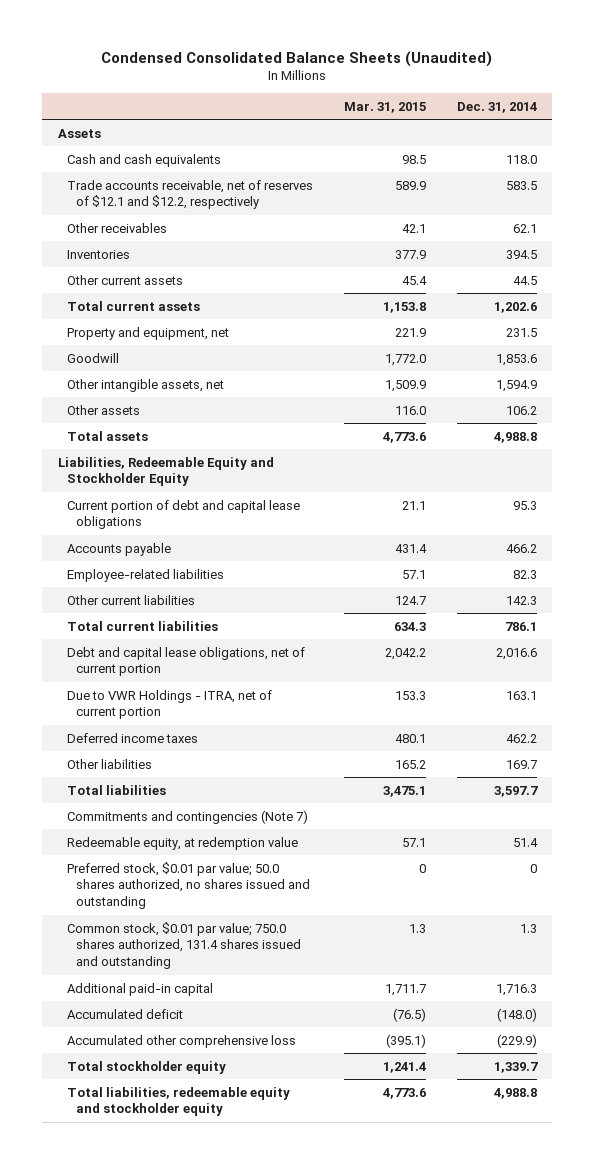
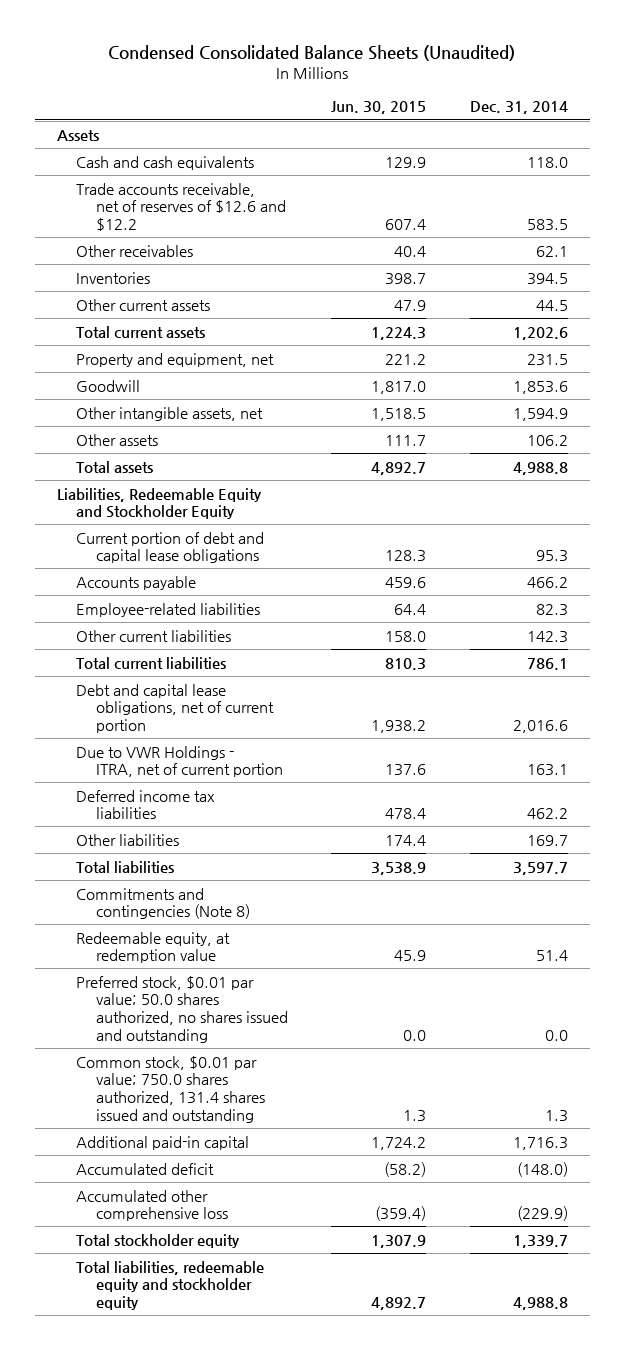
[344,101,427,113] Mar. 31, 2015 -> none
none -> [331,101,427,115] Jun. 30, 2015
[67,179,314,210] Trade accounts receivable, net of reserves of $12.1 and $12.2, respectively -> [76,182,286,231] Trade accounts receivable, net of reserves of $12.6 and $12.2
[67,732,199,743] Deferred income taxes -> [76,789,216,820] Deferred income tax liabilities
[67,809,309,824] Commitments and contingencies (Note 7) -> [76,887,250,920] Commitments and contingencies (Note 8)
[529,863,537,873] 0 -> [544,1029,568,1041] 0.0

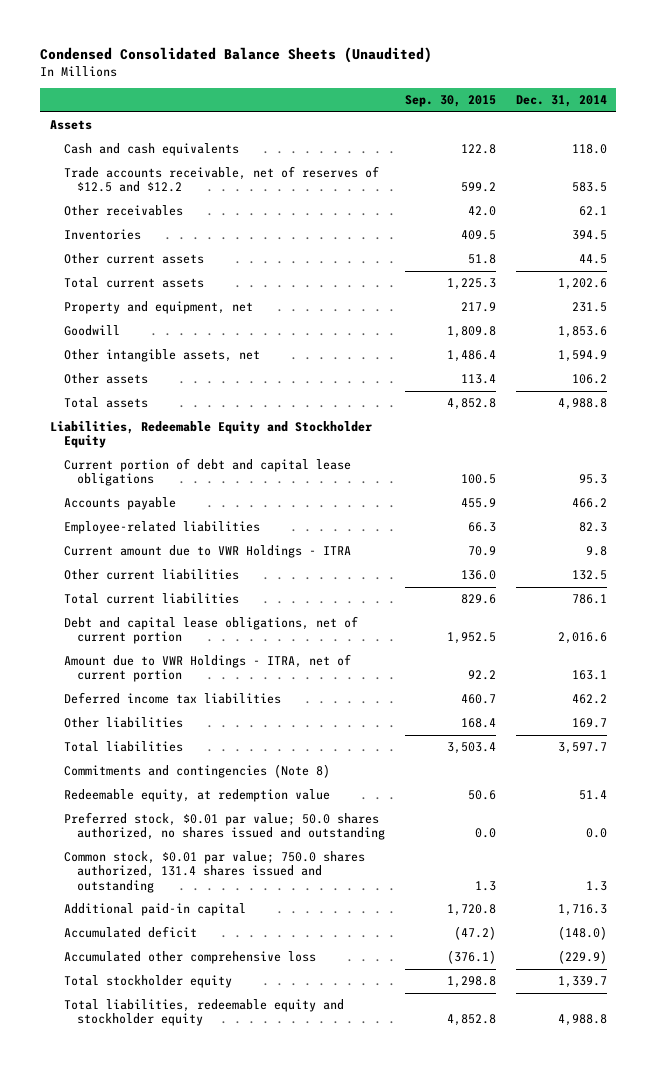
[331,101,427,115] Jun. 30, 2015 -> none
none -> [405,95,497,108] Sep. 30, 2015
[76,182,286,231] Trade accounts receivable, net of reserves of $12.6 and $12.2 -> [63,166,379,193] Trade accounts receivable, net of reserves of $12.5 and $12.2
none -> [63,545,351,559] Current amount due to VWR Holdings - ITRA
[526,630,568,643] 142.3 -> [571,570,607,581] 132.5
[76,745,283,778] Due to VWR Holdings - ITRA, net of current portion -> [63,654,351,683] Amount due to VWR Holdings - ITRA, net of current portion

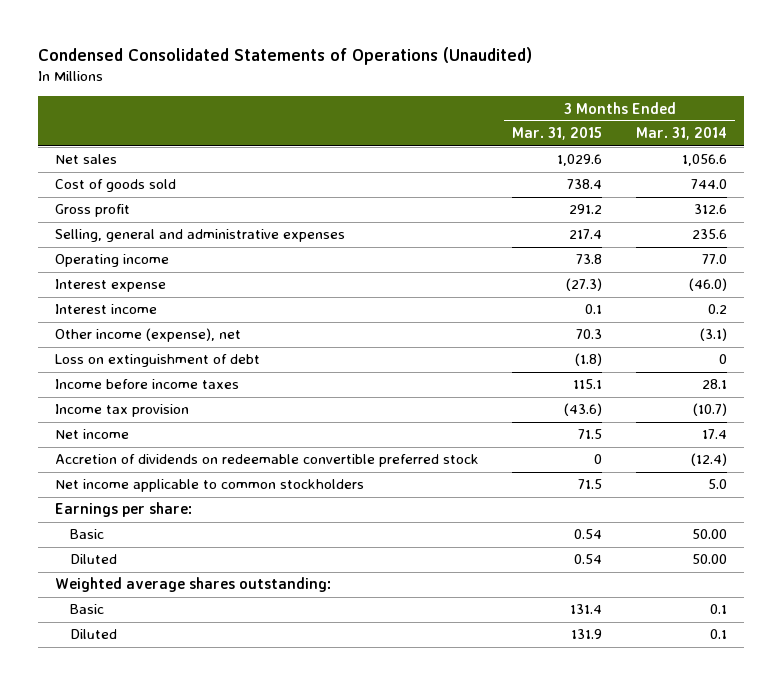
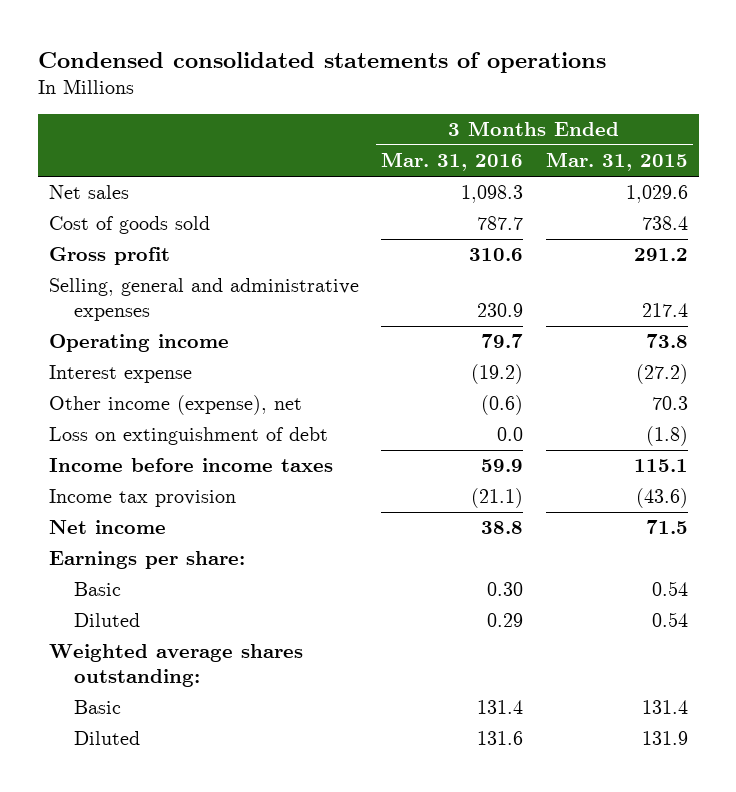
[37,47,532,66] Condensed Consolidated Statements of Operations (Unaudited) -> [37,51,606,73] Condensed consolidated statements of operations
[636,127,728,141] Mar. 31, 2014 -> none
none -> [381,152,524,172] Mar. 31, 2016
[54,304,157,315] Interest income -> none
[566,278,603,292] (27.3) -> [635,364,688,385] (27.2)
[54,454,479,468] Accretion of dividends on redeemable convertible preferred stock -> none
[54,479,364,493] Net income applicable to common stockholders -> none

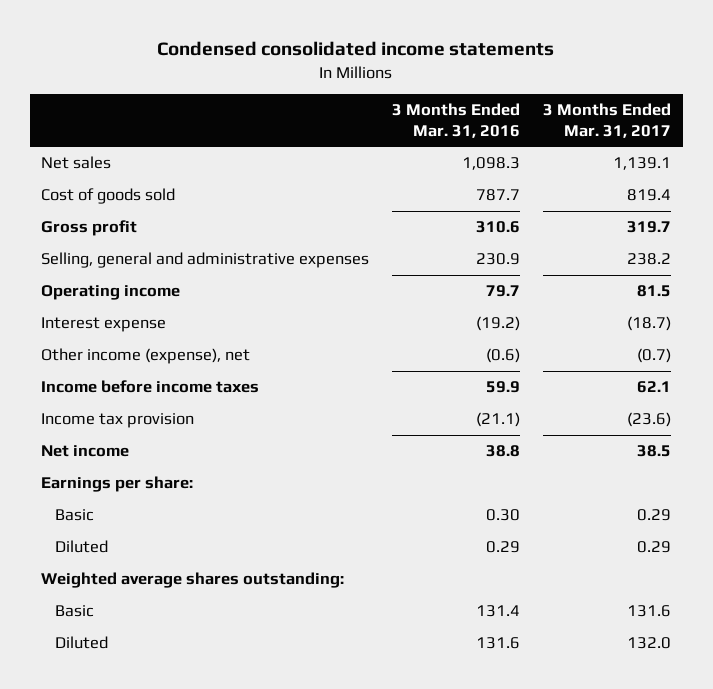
[37,51,606,73] Condensed consolidated statements of operations -> [157,41,555,57] Condensed consolidated income statements
[545,152,688,172] Mar. 31, 2015 -> none
none -> [543,103,672,138] 3 Months Ended Mar. 31, 2017
[48,427,328,446] Loss on extinguishment of debt -> none

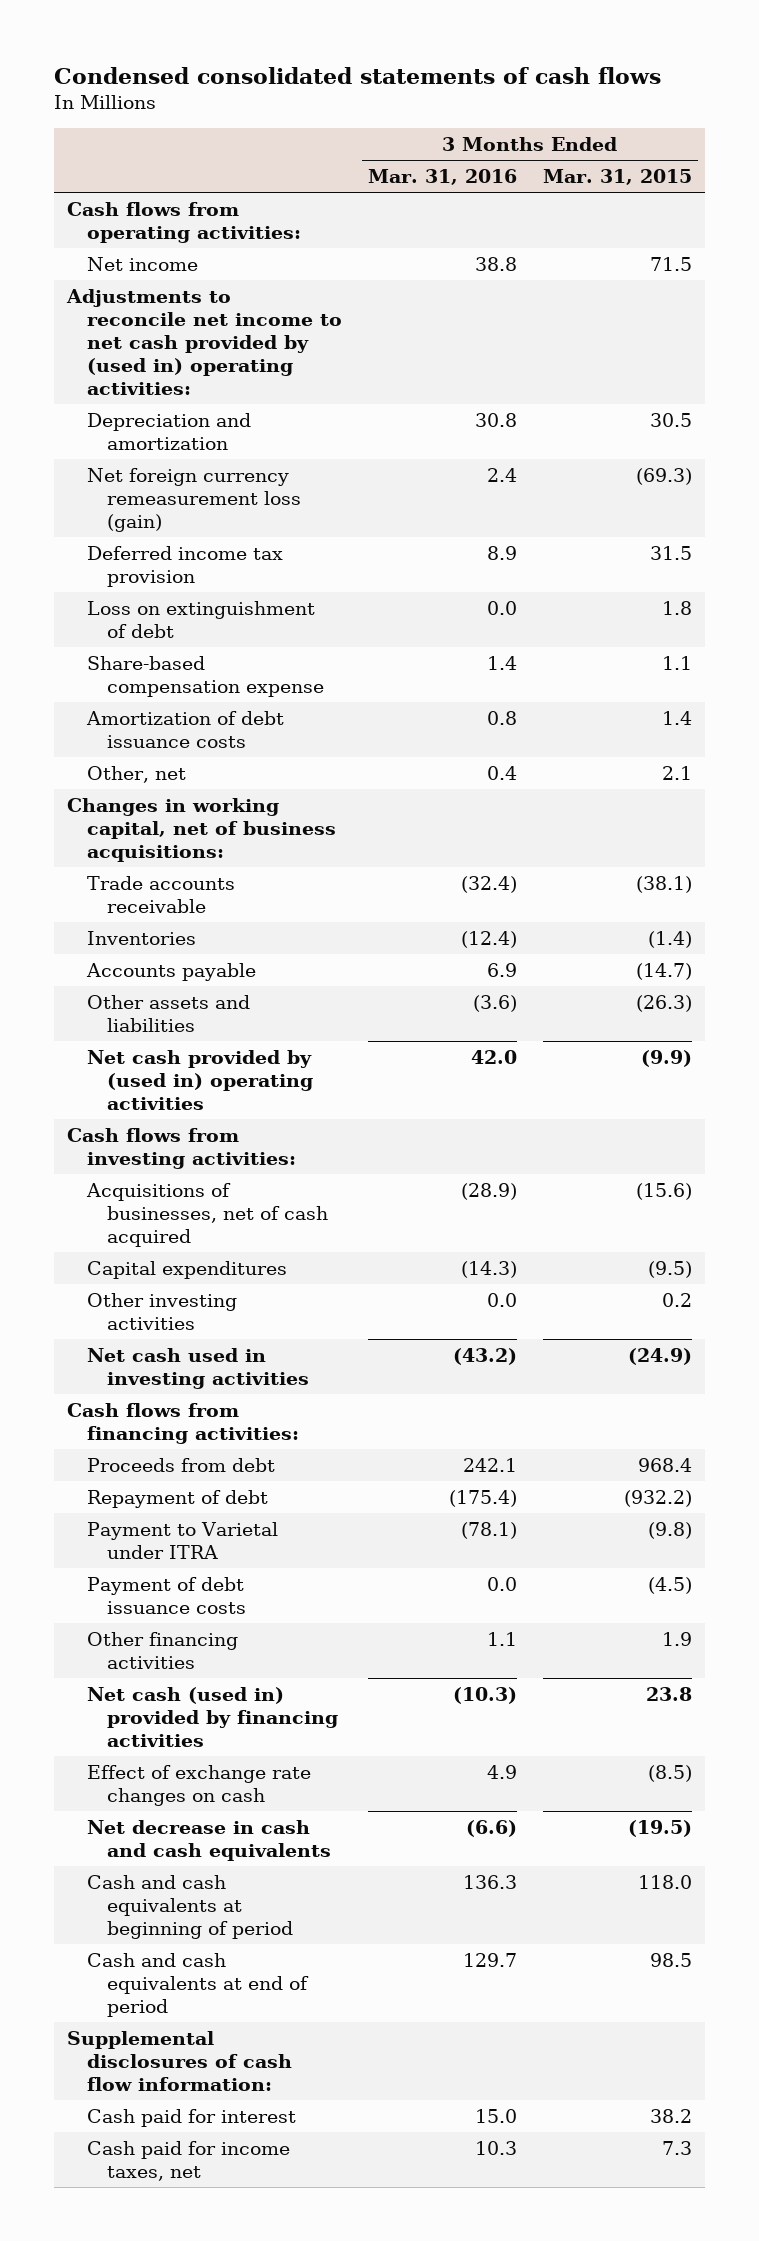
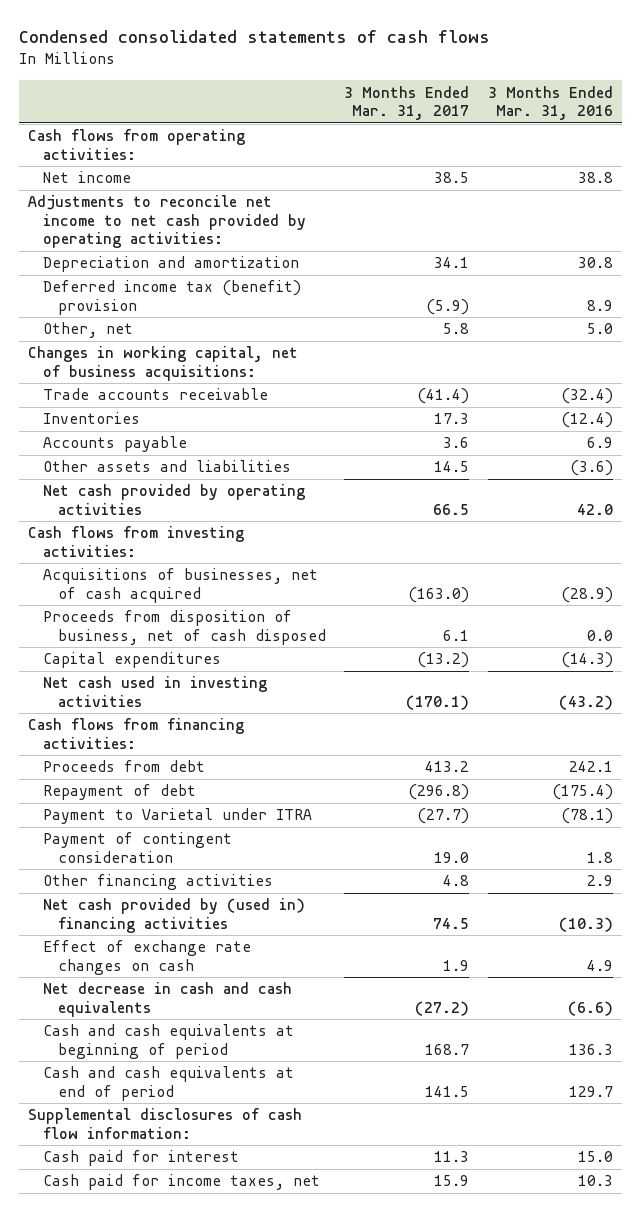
[542,169,692,186] Mar. 31, 2015 -> none
none -> [344,85,470,120] 3 Months Ended Mar. 31, 2017
[66,288,343,396] Adjustments to reconcile net income to net cash provided by (used in) operating activities: -> [28,195,307,249] Adjustments to reconcile net income to net cash provided by operating activities:
[87,467,302,533] Net foreign currency remeasurement loss (gain) -> none
[87,600,316,639] Loss on extinguishment of debt -> none
[87,655,325,698] Share-based compensation expense -> none
[86,710,285,749] Amortization of debt issuance costs -> none
[87,545,284,588] Deferred income tax provision -> [43,280,302,315] Deferred income tax (benefit) provision
[487,765,518,780] 0.4 -> [586,323,613,335] 5.0
[87,1049,314,1111] Net cash provided by (used in) operating activities -> [43,484,306,515] Net cash provided by operating activities
none -> [43,610,327,645] Proceeds from disposition of business, net of cash disposed
[87,1292,238,1331] Other investing activities -> none
[87,1576,247,1615] Payment of debt issuance costs -> none
none -> [43,832,233,863] Payment of contingent consideration
[487,1631,518,1646] 1.1 -> [586,875,613,887] 2.9
[87,1686,339,1748] Net cash (used in) provided by financing activities -> [43,898,306,933] Net cash provided by (used in) financing activities

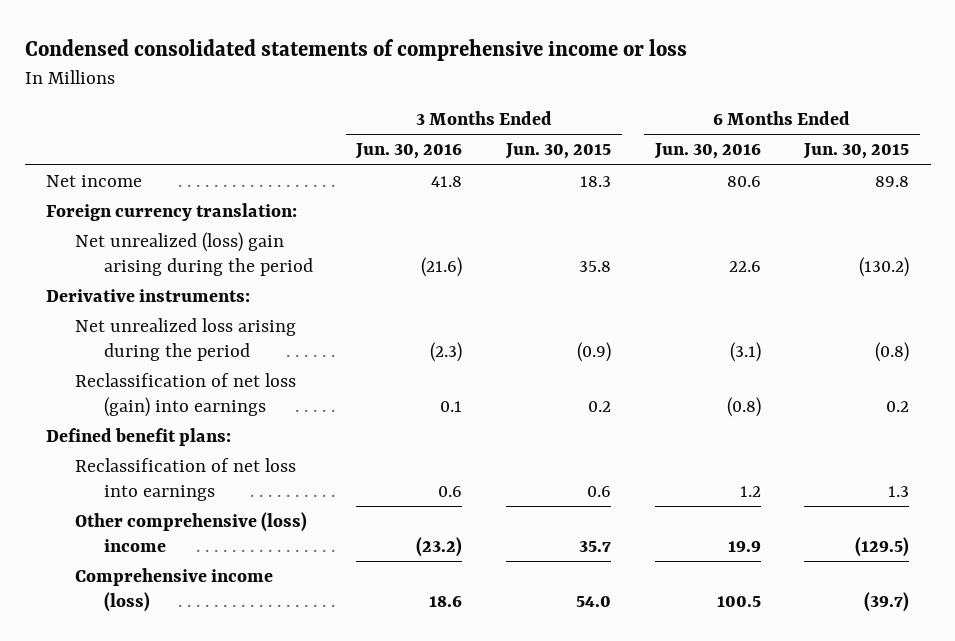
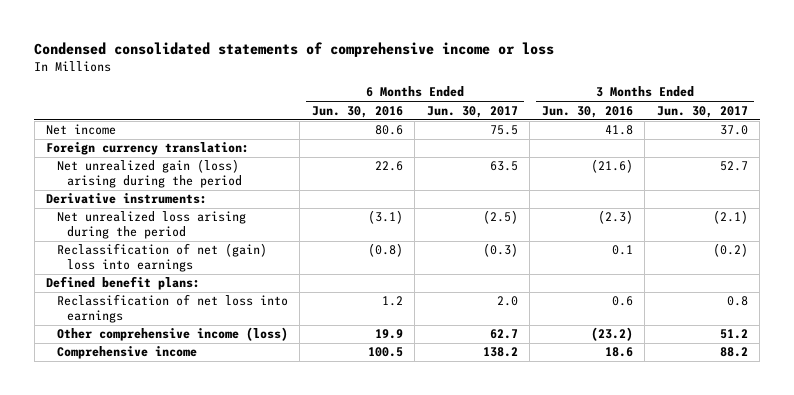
[505,143,612,160] Jun. 30, 2015 -> none
[803,143,910,160] Jun. 30, 2015 -> none
none -> [426,105,518,118] Jun. 30, 2017
none -> [656,105,748,118] Jun. 30, 2017
[75,231,313,276] Net unrealized (loss) gain arising during the period -> [56,159,243,188] Net unrealized gain (loss) arising during the period
[75,372,297,417] Reclassification of net loss (gain) into earnings -> [56,243,267,272] Reclassification of net (gain) loss into earnings
[75,511,308,552] Other comprehensive (loss) income -> [56,327,288,342] Other comprehensive income (loss)
[75,567,274,612] Comprehensive income (loss) -> [56,346,197,360] Comprehensive income

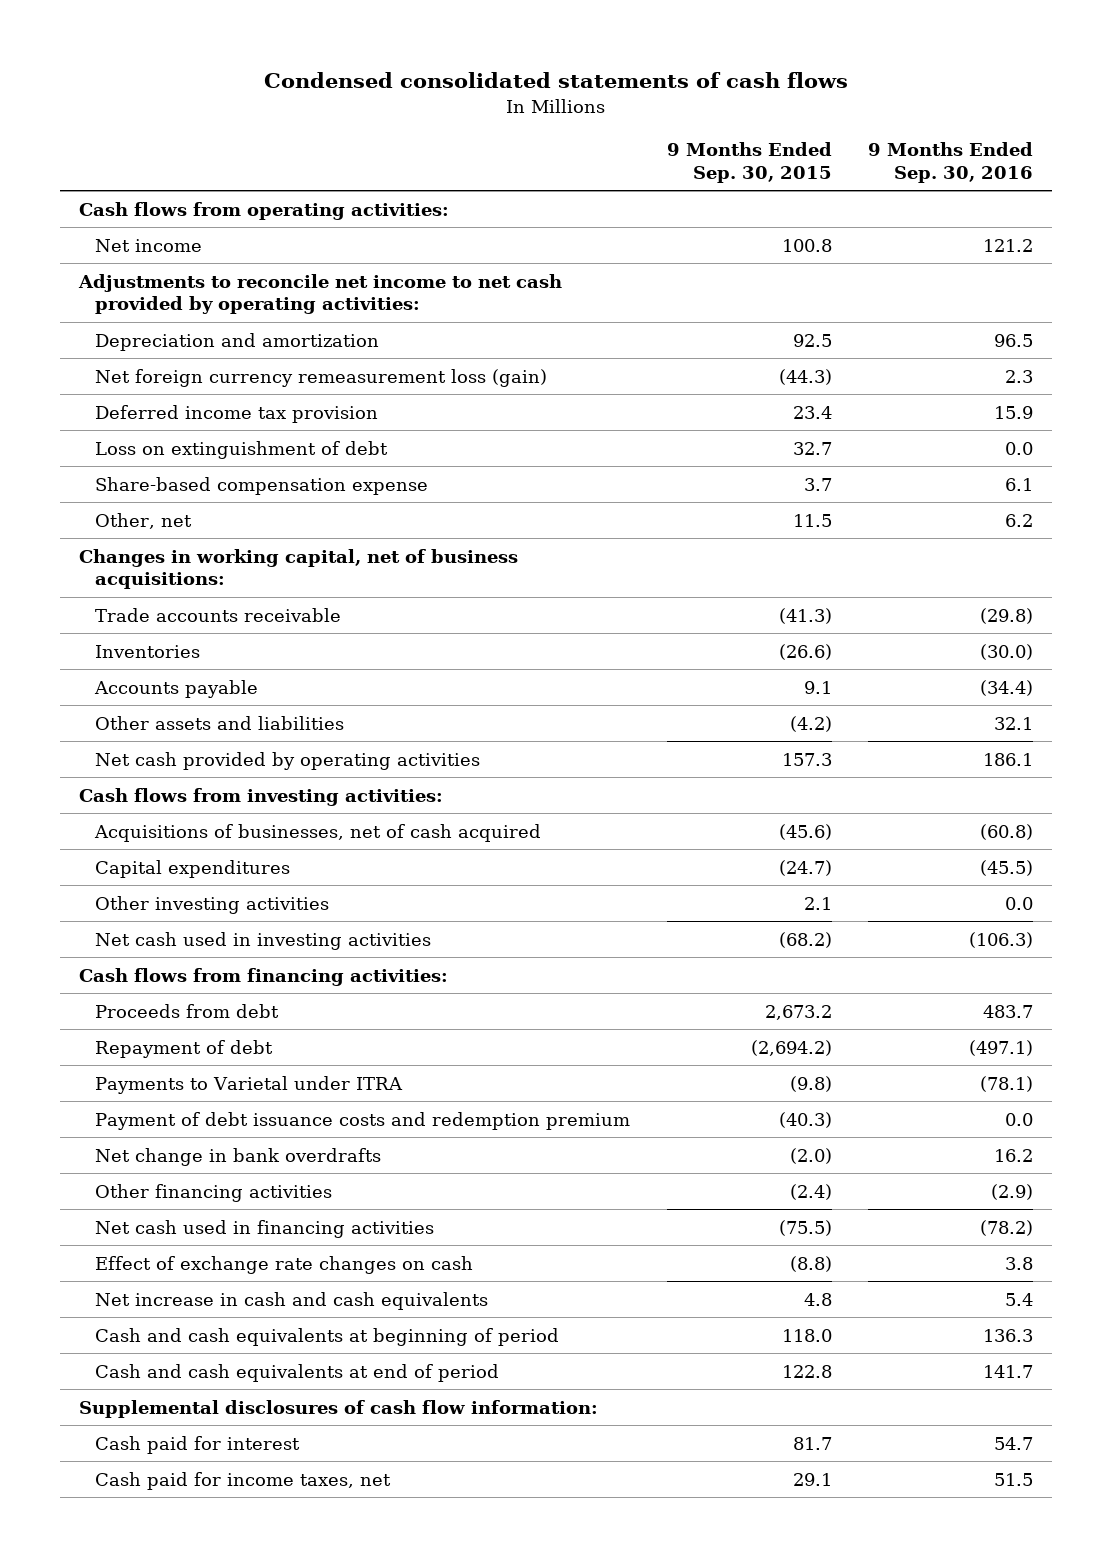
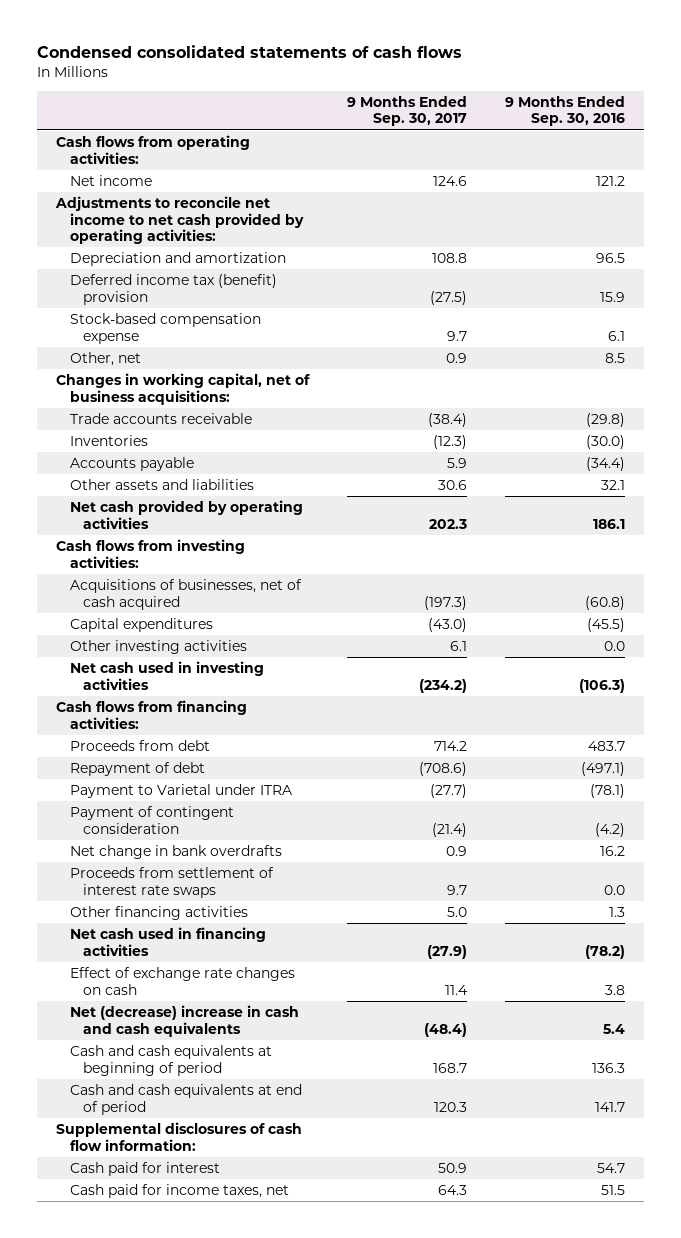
[666,141,832,183] 9 Months Ended Sep. 30, 2015 -> none
none -> [346,95,467,127] 9 Months Ended Sep. 30, 2017
[94,368,547,387] Net foreign currency remeasurement loss (gain) -> none
[94,440,388,459] Loss on extinguishment of debt -> none
[94,404,378,423] Deferred income tax provision -> [69,273,277,305] Deferred income tax (benefit) provision
[94,476,428,495] Share-based compensation expense -> [69,312,261,344] Stock-based compensation expense
[1005,513,1034,527] 6.2 -> [604,352,625,363] 8.5
[94,1111,630,1130] Payment of debt issuance costs and redemption premium -> none
[94,1075,403,1094] Payments to Varietal under ITRA -> [69,783,292,798] Payment to Varietal under ITRA
none -> [69,805,234,834] Payment of contingent consideration
none -> [69,866,274,898] Proceeds from settlement of interest rate swaps
[991,1183,1034,1200] (2.9) -> [608,906,625,917] 1.3
[94,1291,488,1310] Net increase in cash and cash equivalents -> [69,1004,299,1037] Net (decrease) increase in cash and cash equivalents

